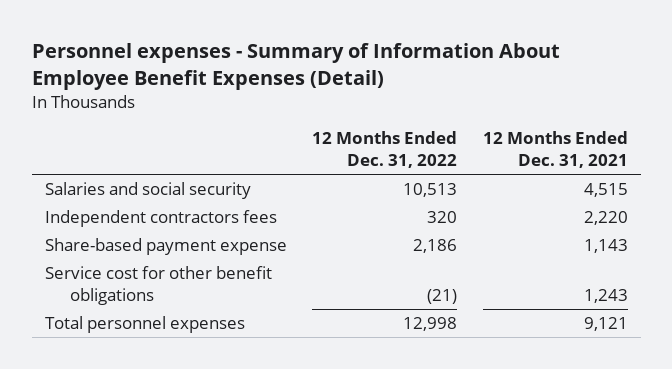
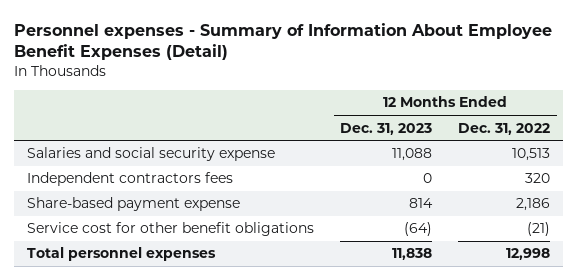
[482,131,628,169] 12 Months Ended Dec. 31, 2021 -> none
none -> [340,122,433,135] Dec. 31, 2023
[44,181,251,199] Salaries and social security -> [27,147,276,162] Salaries and social security expense

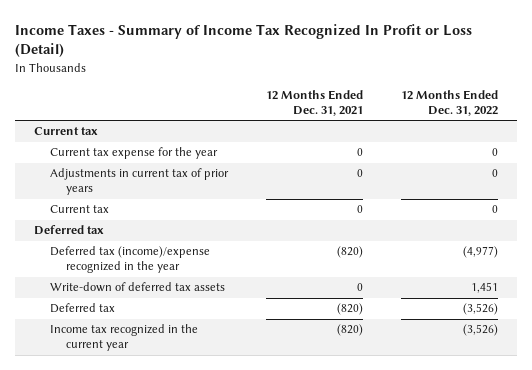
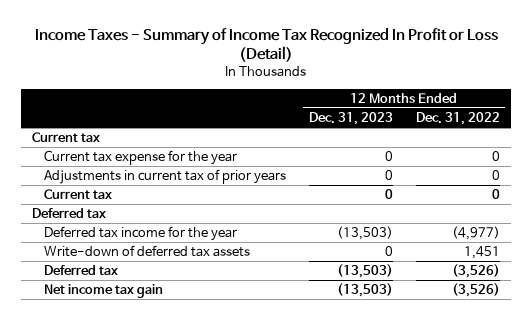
[266,89,364,116] 12 Months Ended Dec. 31, 2021 -> none
none -> [308,111,393,125] Dec. 31, 2023
[50,246,211,274] Deferred tax (income)/expense recognized in the year -> [43,226,237,242] Deferred tax income for the year
[50,324,199,352] Income tax recognized in the current year -> [43,284,163,299] Net income tax gain

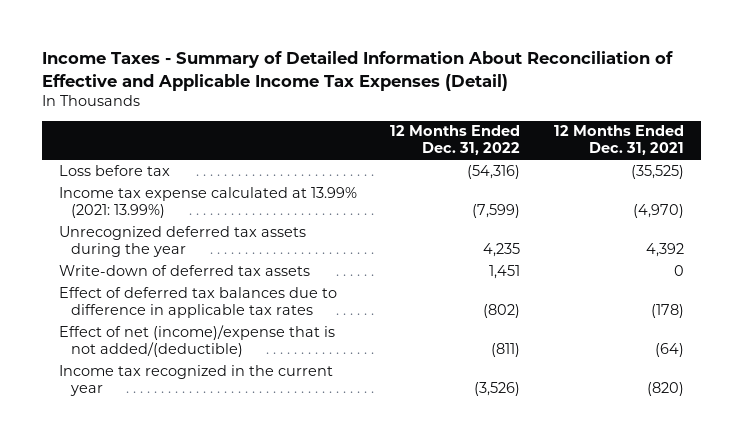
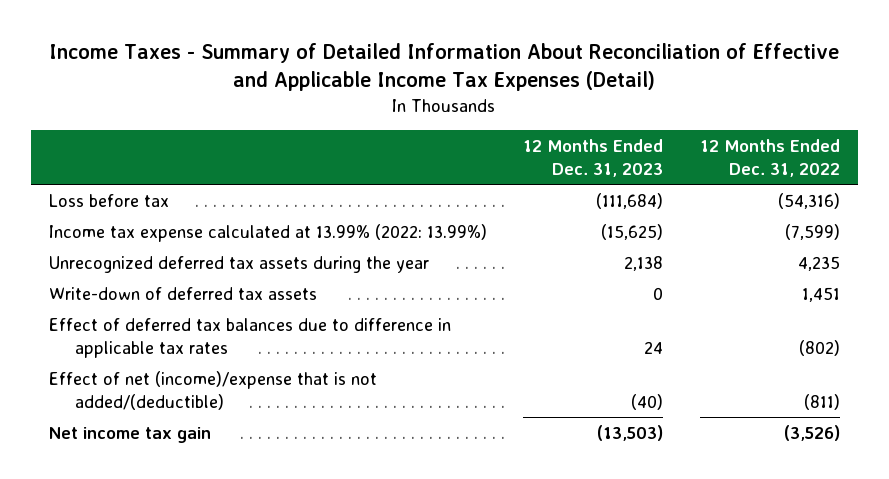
[553,125,684,156] 12 Months Ended Dec. 31, 2021 -> none
none -> [523,138,664,177] 12 Months Ended Dec. 31, 2023
[58,186,357,218] Income tax expense calculated at 13.99% (2021: 13.99%) -> [49,223,488,242] Income tax expense calculated at 13.99% (2022: 13.99%)
[58,364,333,396] Income tax recognized in the current year -> [49,426,212,443] Net income tax gain

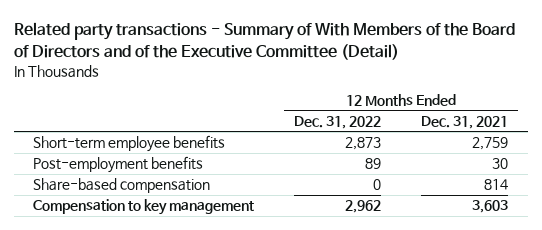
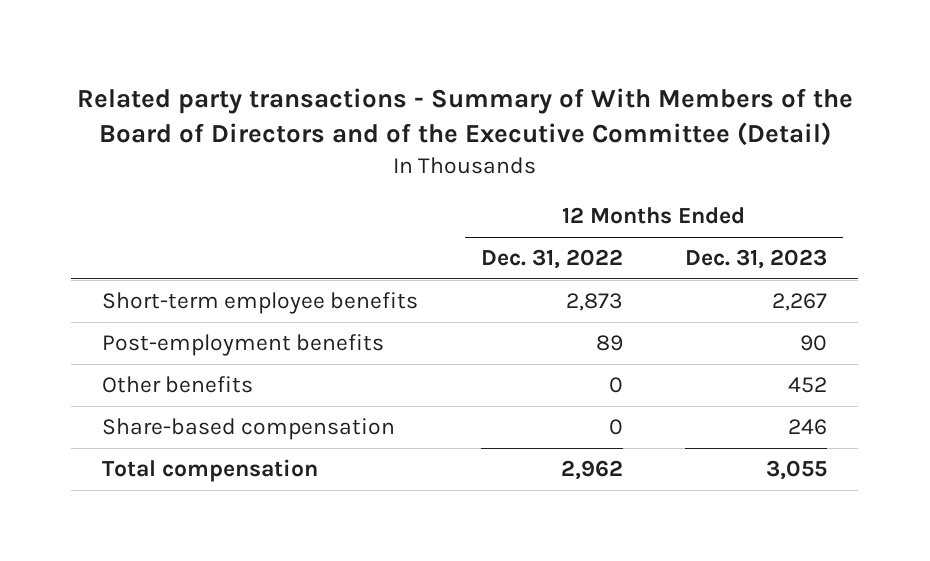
[421,115,509,129] Dec. 31, 2021 -> none
none -> [685,249,828,270] Dec. 31, 2023
none -> [102,375,254,393] Other benefits
[33,199,255,216] Compensation to key management -> [102,458,319,482] Total compensation

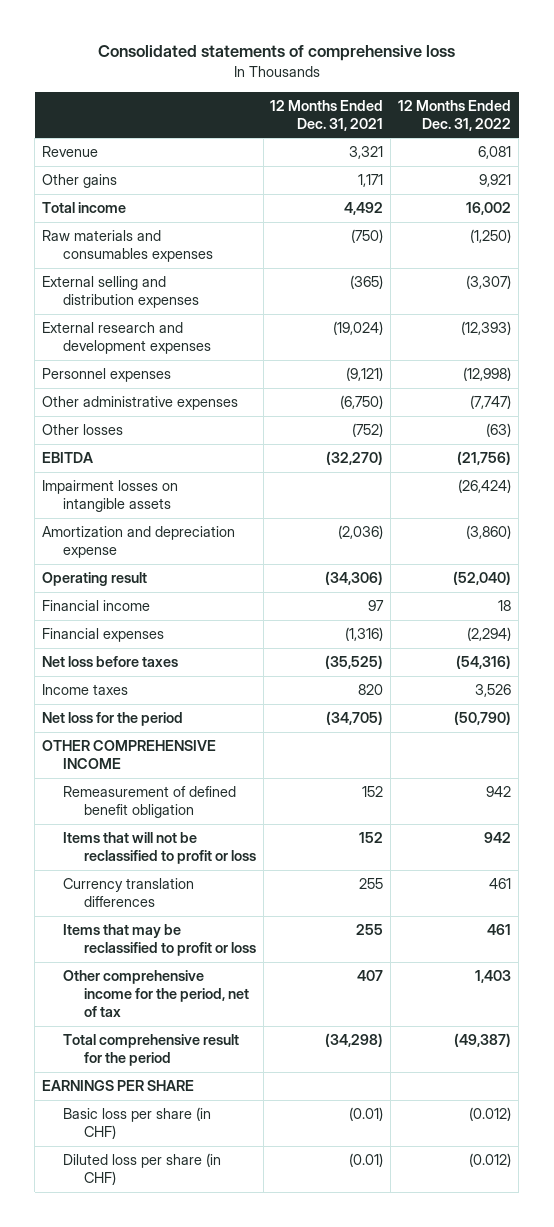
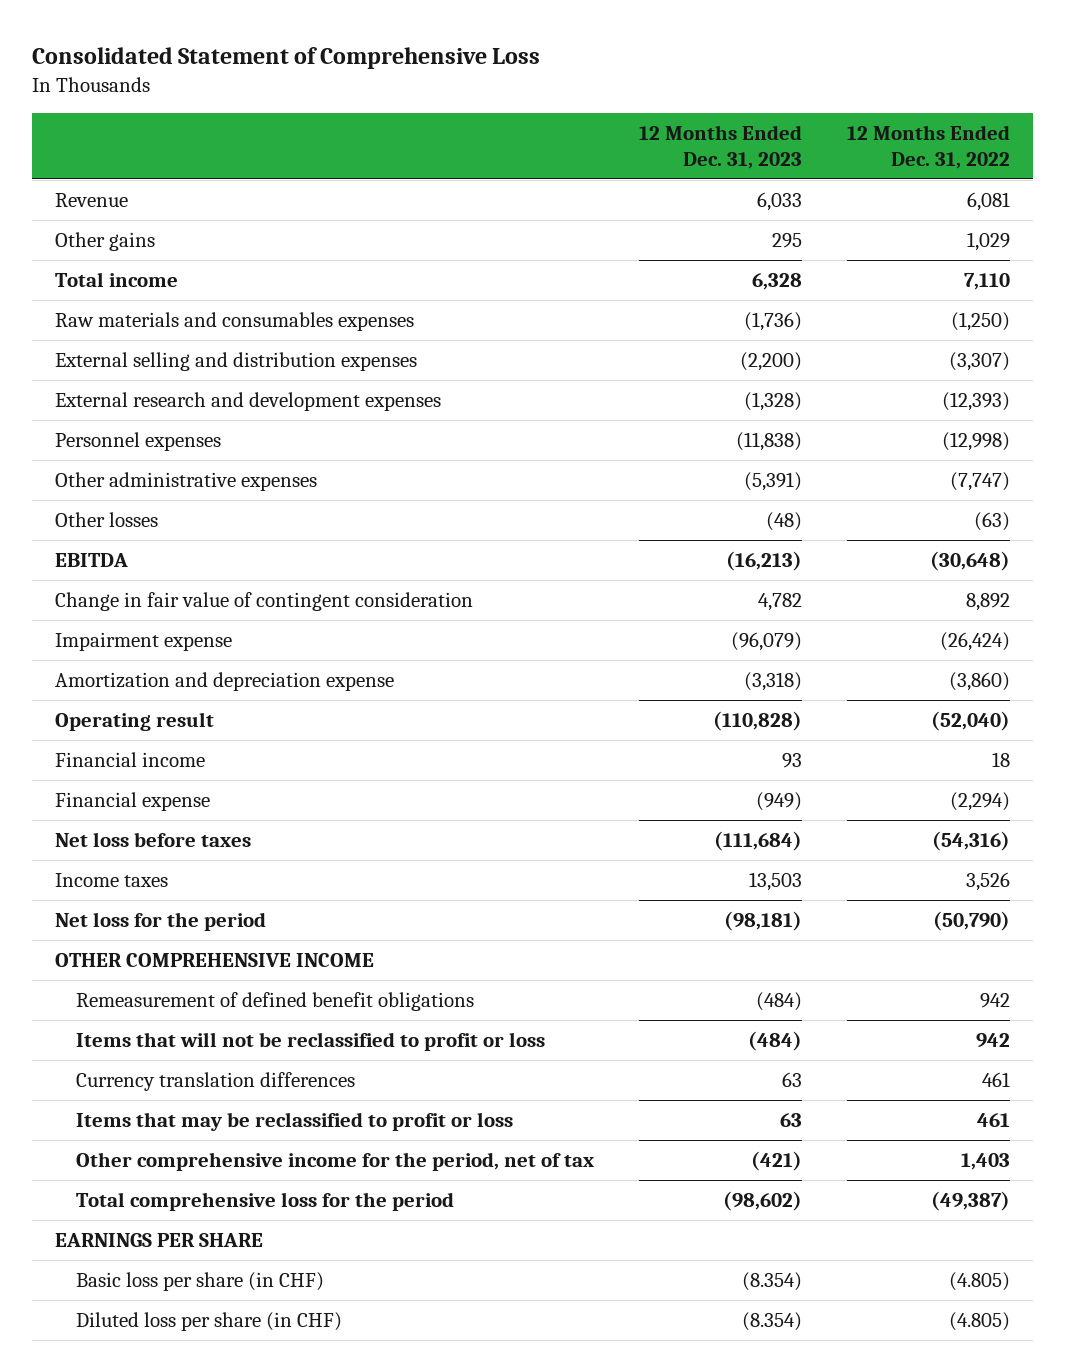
[97,45,455,62] Consolidated statements of comprehensive loss -> [32,47,541,70] Consolidated Statement of Comprehensive Loss
[270,99,384,131] 12 Months Ended Dec. 31, 2021 -> none
none -> [639,124,803,169] 12 Months Ended Dec. 31, 2023
[479,174,512,188] 9,921 -> [967,232,1011,252] 1,029
[466,202,512,216] 16,002 -> [964,273,1011,291] 7,110
[457,451,512,466] (21,756) -> [930,551,1011,572] (30,648)
none -> [54,592,473,612] Change in fair value of contingent consideration
[42,480,179,513] Impairment losses on intangible assets -> [54,632,232,652] Impairment expense
[42,628,165,643] Financial expenses -> [54,792,210,812] Financial expense
[63,786,237,819] Remeasurement of defined benefit obligation -> [75,992,474,1012] Remeasurement of defined benefit obligations
[63,1034,240,1067] Total comprehensive result for the period -> [75,1192,454,1212] Total comprehensive loss for the period
[469,1107,512,1122] (0.012) -> [949,1272,1011,1292] (4.805)
[469,1153,512,1168] (0.012) -> [949,1312,1011,1332] (4.805)

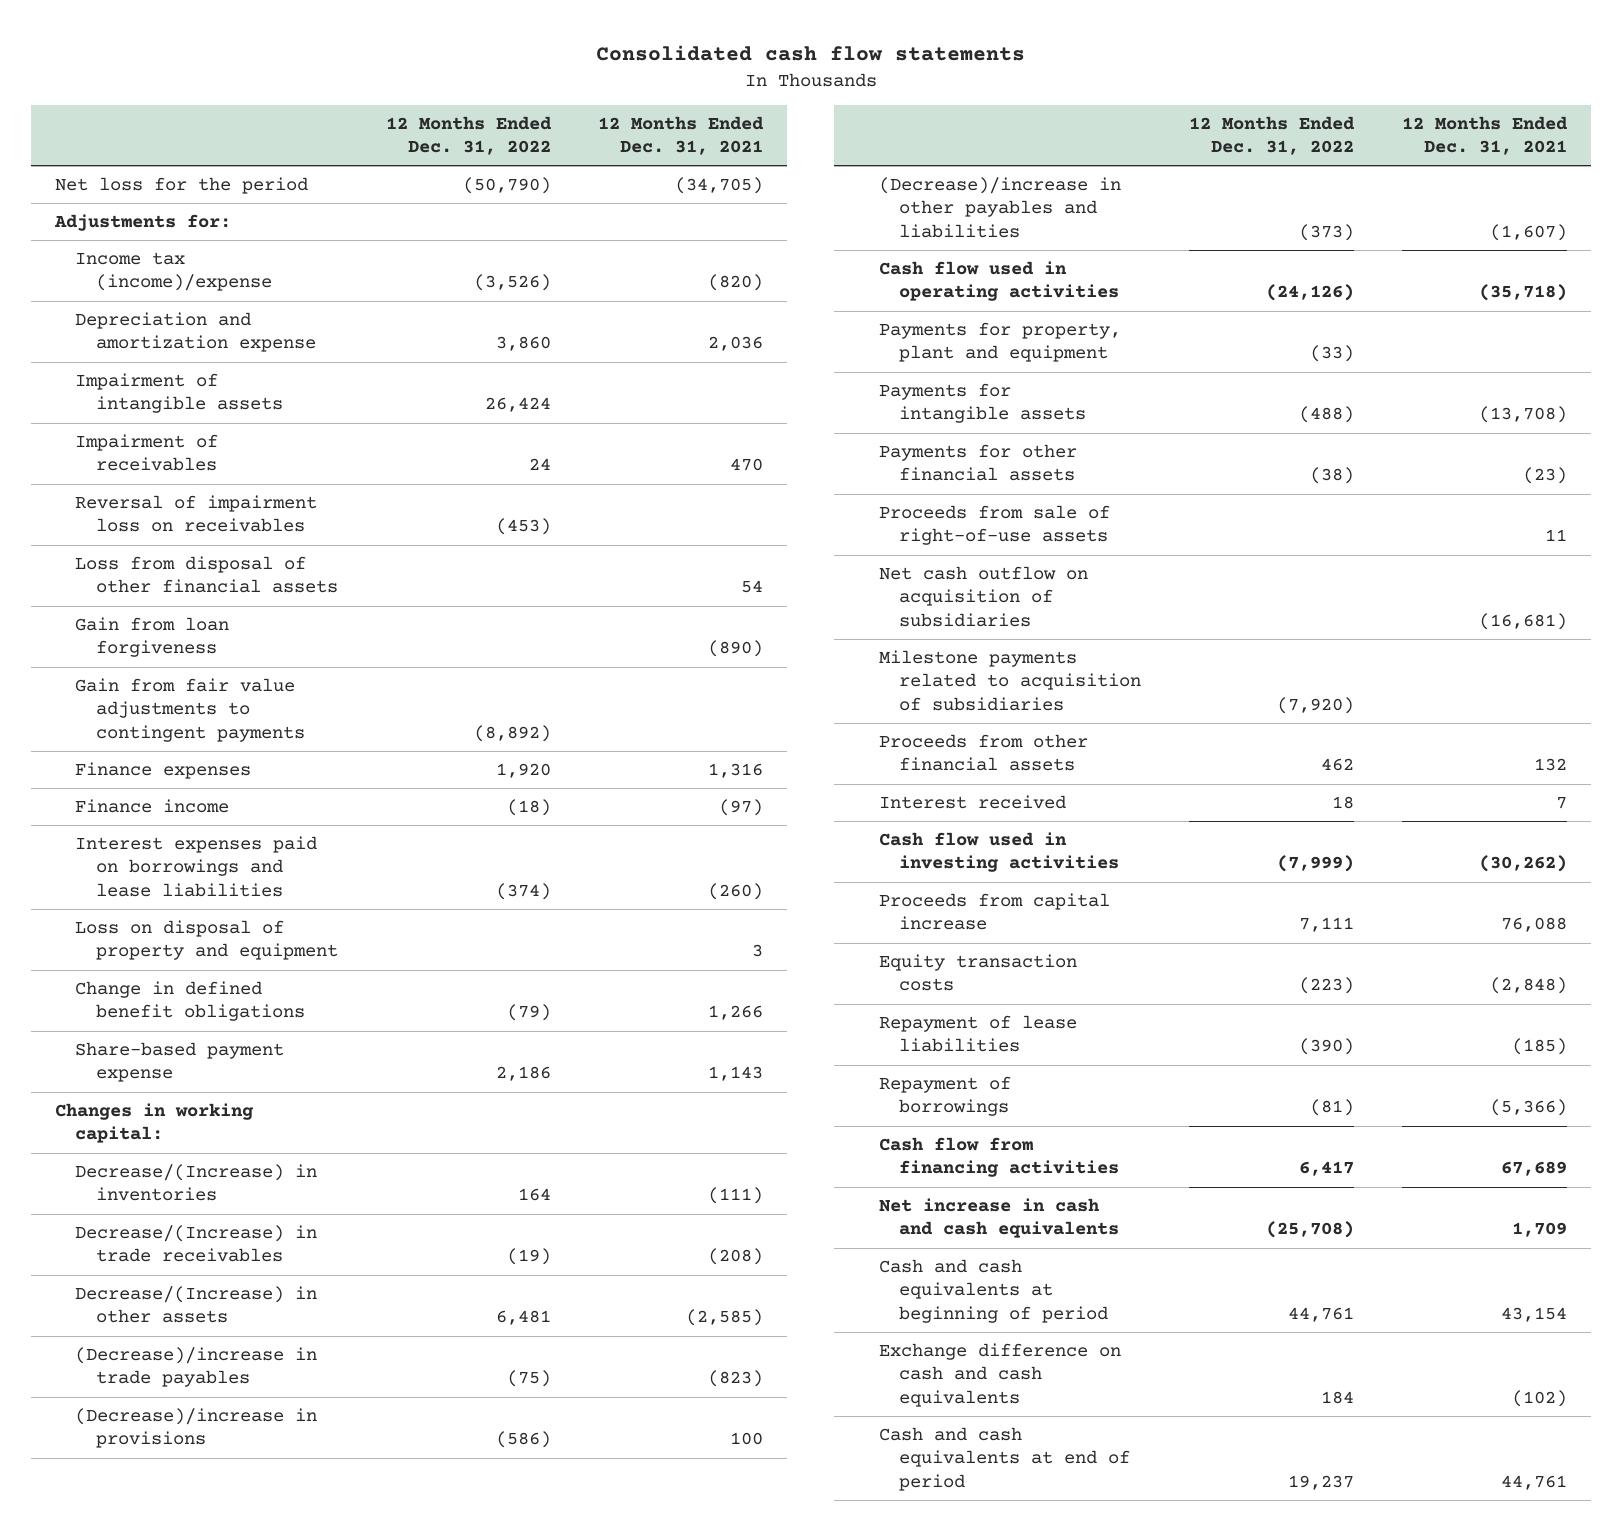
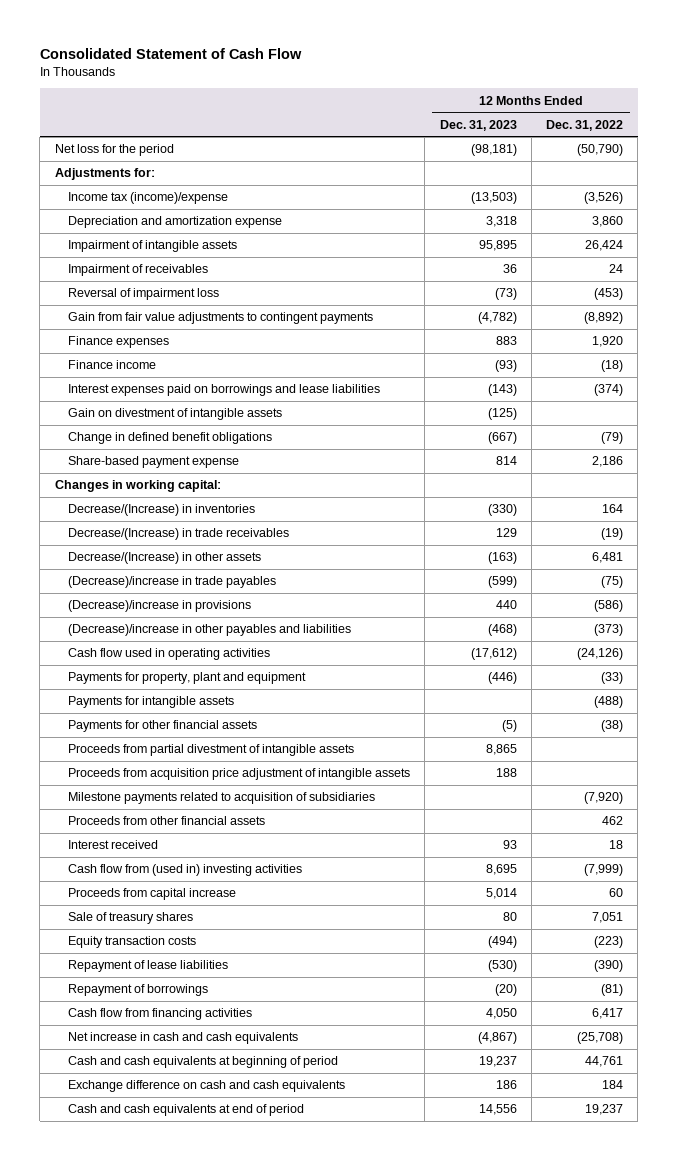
[595,45,1025,62] Consolidated cash flow statements -> [39,48,302,60] Consolidated Statement of Cash Flow
[598,115,765,156] 12 Months Ended Dec. 31, 2021 -> none
none -> [439,119,517,131] Dec. 31, 2023
[75,556,338,594] Loss from disposal of other financial assets -> none
[75,617,230,658] Gain from loan forgiveness -> none
[75,495,318,533] Reversal of impairment loss on receivables -> [67,288,219,301] Reversal of impairment loss
[75,920,338,961] Loss on disposal of property and equipment -> none
none -> [67,408,282,421] Gain on divestment of intangible assets
[878,505,1110,546] Proceeds from sale of right-of-use assets -> none
[878,566,1088,627] Net cash outflow on acquisition of subsidiaries -> none
none -> [67,744,354,757] Proceeds from partial divestment of intangible assets
none -> [67,768,410,781] Proceeds from acquisition price adjustment of intangible assets
[878,832,1120,873] Cash flow used in investing activities -> [67,864,302,877] Cash flow from (used in) investing activities
[1298,917,1354,933] 7,111 -> [609,888,624,898] 60
none -> [67,912,193,925] Sale of treasury shares

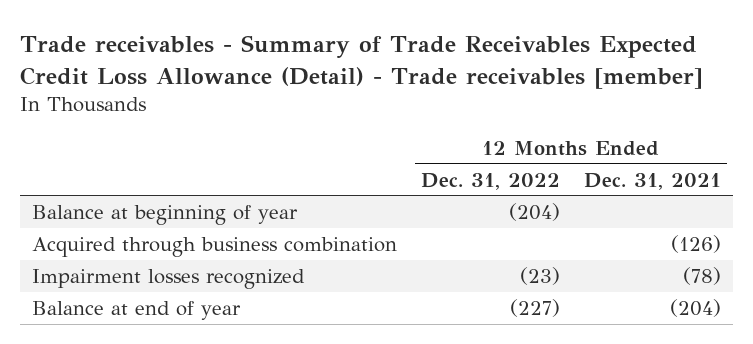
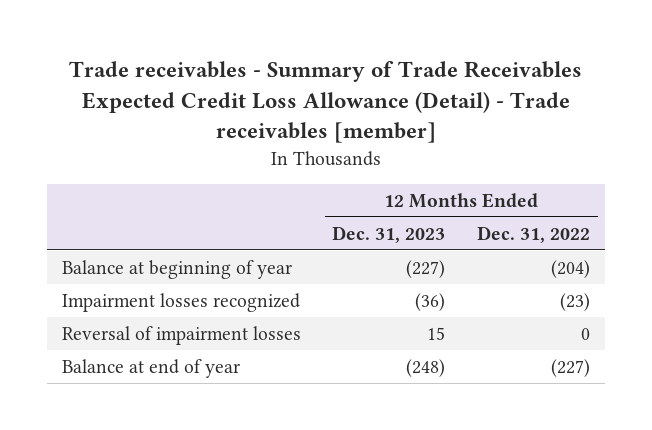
[584,172,722,190] Dec. 31, 2021 -> none
none -> [332,225,446,243] Dec. 31, 2023
[32,236,398,257] Acquired through business combination -> none
none -> [62,325,302,345] Reversal of impairment losses

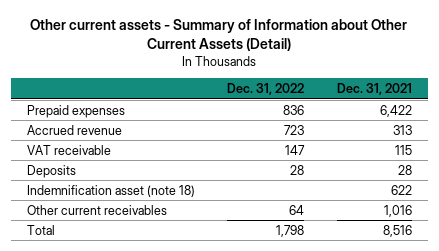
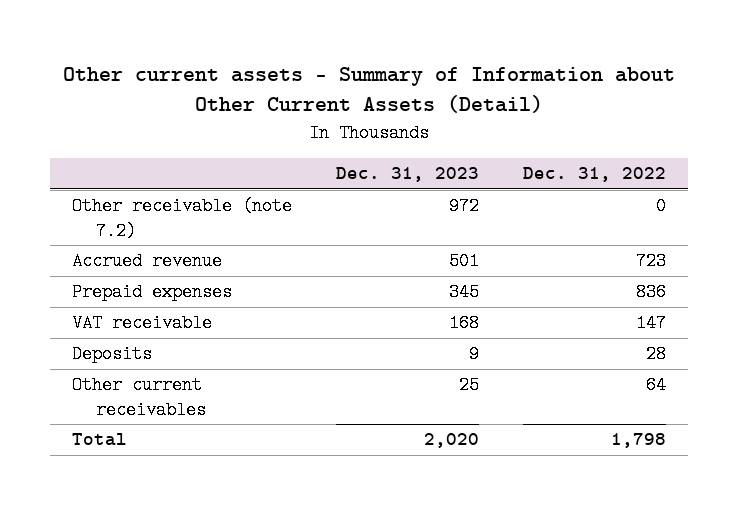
[336,82,412,95] Dec. 31, 2021 -> none
none -> [336,167,480,183] Dec. 31, 2023
none -> [72,197,293,240] Other receivable (note 7.2)
[27,104,126,118] Prepaid expenses -> [72,283,233,302] Prepaid expenses
[27,184,196,197] Indemnification asset (note 18) -> none

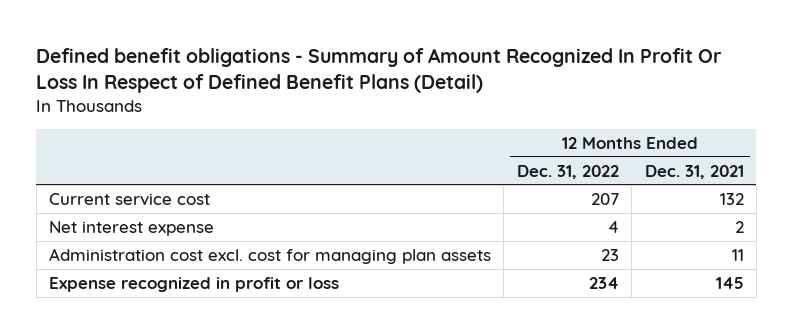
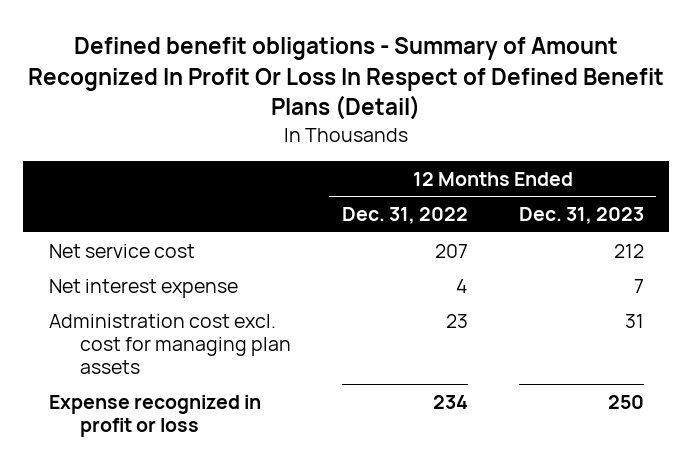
[644,164,744,179] Dec. 31, 2021 -> none
none -> [518,207,644,225] Dec. 31, 2023
[49,192,211,206] Current service cost -> [48,243,195,258] Net service cost

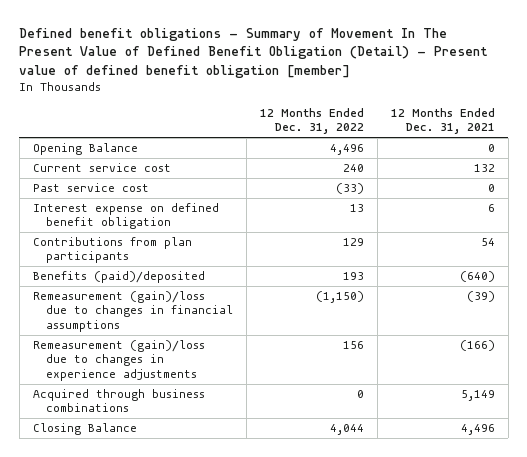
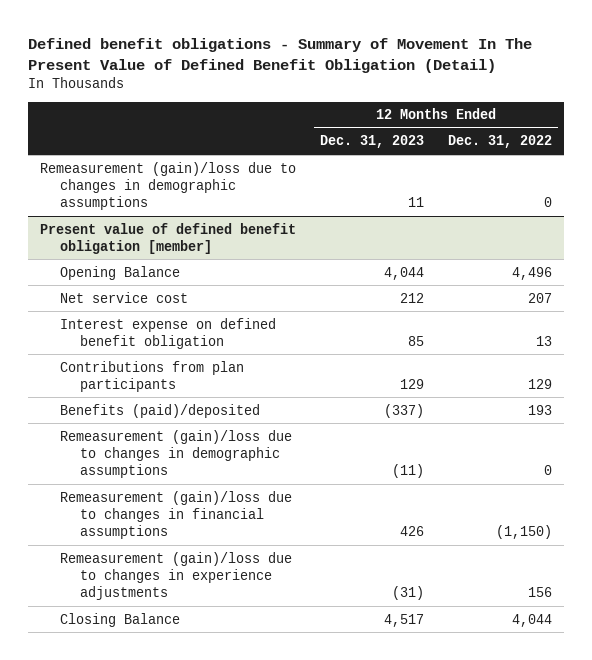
[19,27,489,78] Defined benefit obligations - Summary of Movement In The Present Value of Defined Benefit Obligation (Detail) - Present value of defined benefit obligation [member] -> [27,37,532,73] Defined benefit obligations - Summary of Movement In The Present Value of Defined Benefit Obligation (Detail)
[390,107,495,135] 12 Months Ended Dec. 31, 2021 -> none
none -> [319,135,424,149] Dec. 31, 2023
none -> [39,161,296,211] Remeasurement (gain)/loss due to changes in demographic assumptions
none -> [39,222,296,254] Present value of defined benefit obligation [member]
[32,182,149,192] Past service cost -> none
[32,162,171,172] Current service cost -> [59,291,188,303] Net service cost
[343,163,365,172] 240 -> [527,292,552,303] 207
none -> [59,429,292,479] Remeasurement (gain)/loss due to changes in demographic assumptions
[32,388,205,413] Acquired through business combinations -> none

